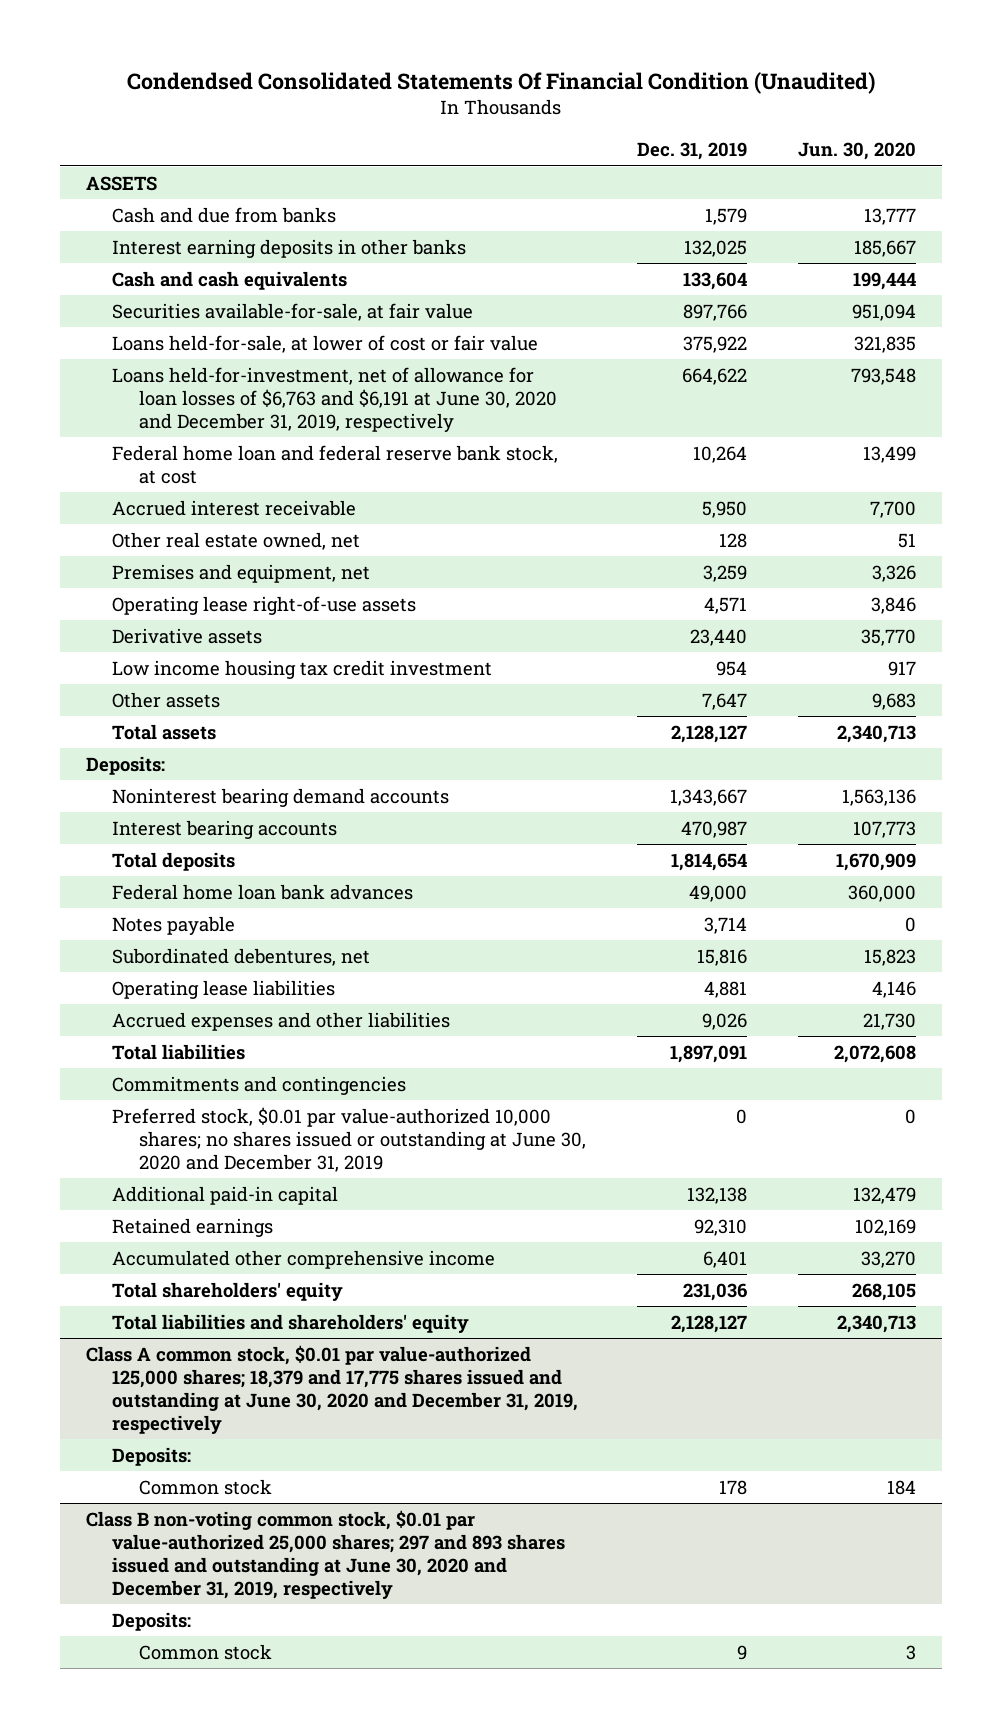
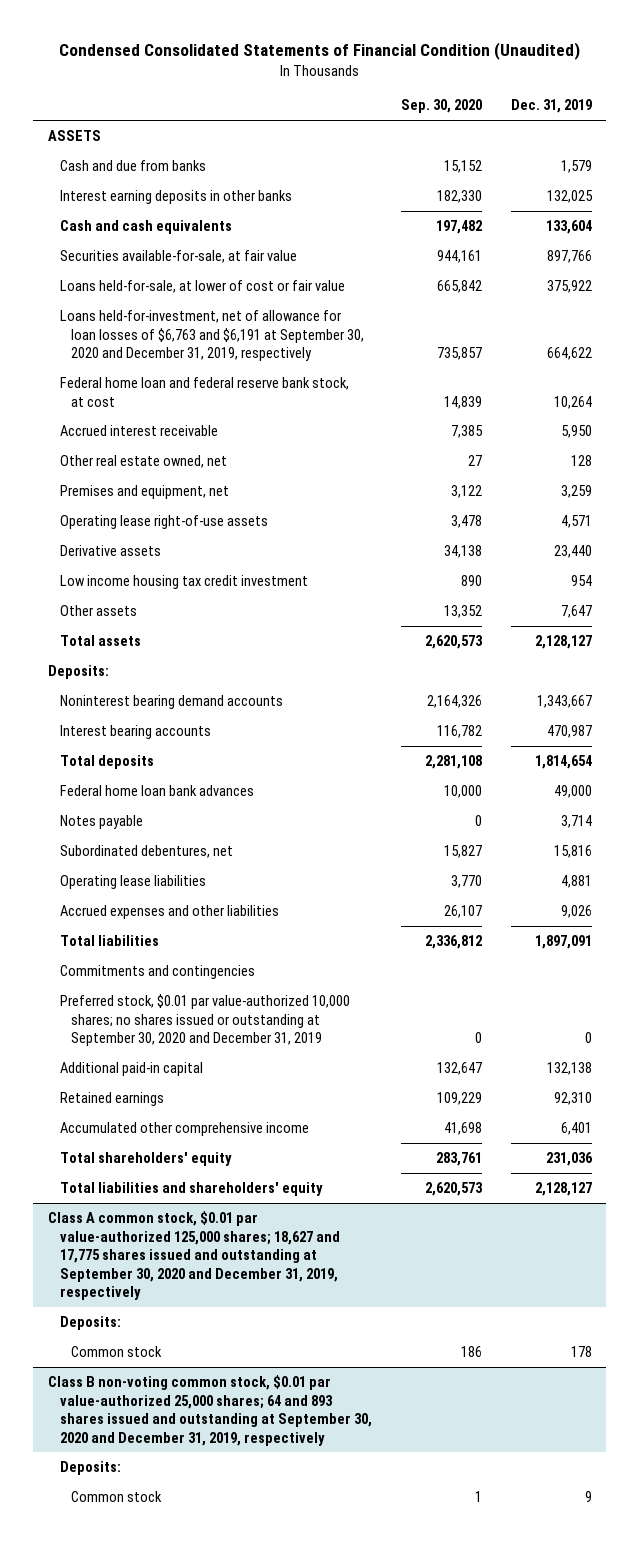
[127,72,876,95] Condendsed Consolidated Statements Of Financial Condition (Unaudited) -> [58,41,580,60] Condensed Consolidated Statements of Financial Condition (Unaudited)
[798,142,917,161] Jun. 30, 2020 -> none
none -> [400,99,482,114] Sep. 30, 2020
[112,366,557,432] Loans held-for-investment, net of allowance for loan losses of $6,763 and $6,191 at June 30, 2020 and December 31, 2019, respectively -> [59,309,365,362] Loans held-for-investment, net of allowance for loan losses of $6,763 and $6,191 at September 30, 2020 and December 31, 2019, respectively
[112,1106,586,1172] Preferred stock, $0.01 par value-authorized 10,000 shares; no shares issued or outstanding at June 30, 2020 and December 31, 2019 -> [59,993,350,1047] Preferred stock, $0.01 par value-authorized 10,000 shares; no shares issued or outstanding at September 30, 2020 and December 31, 2019
[85,1344,579,1434] Class A common stock, $0.01 par value-authorized 125,000 shares; 18,379 and 17,775 shares issued and outstanding at June 30, 2020 and December 31, 2019, respectively -> [47,1210,340,1301] Class A common stock, $0.01 par value-authorized 125,000 shares; 18,627 and 17,775 shares issued and outstanding at September 30, 2020 and December 31, 2019, respectively
[85,1509,566,1599] Class B non-voting common stock, $0.01 par value-authorized 25,000 shares; 297 and 893 shares issued and outstanding at June 30, 2020 and December 31, 2019, respectively -> [47,1374,372,1446] Class B non-voting common stock, $0.01 par value-authorized 25,000 shares; 64 and 893 shares issued and outstanding at September 30, 2020 and December 31, 2019, respectively

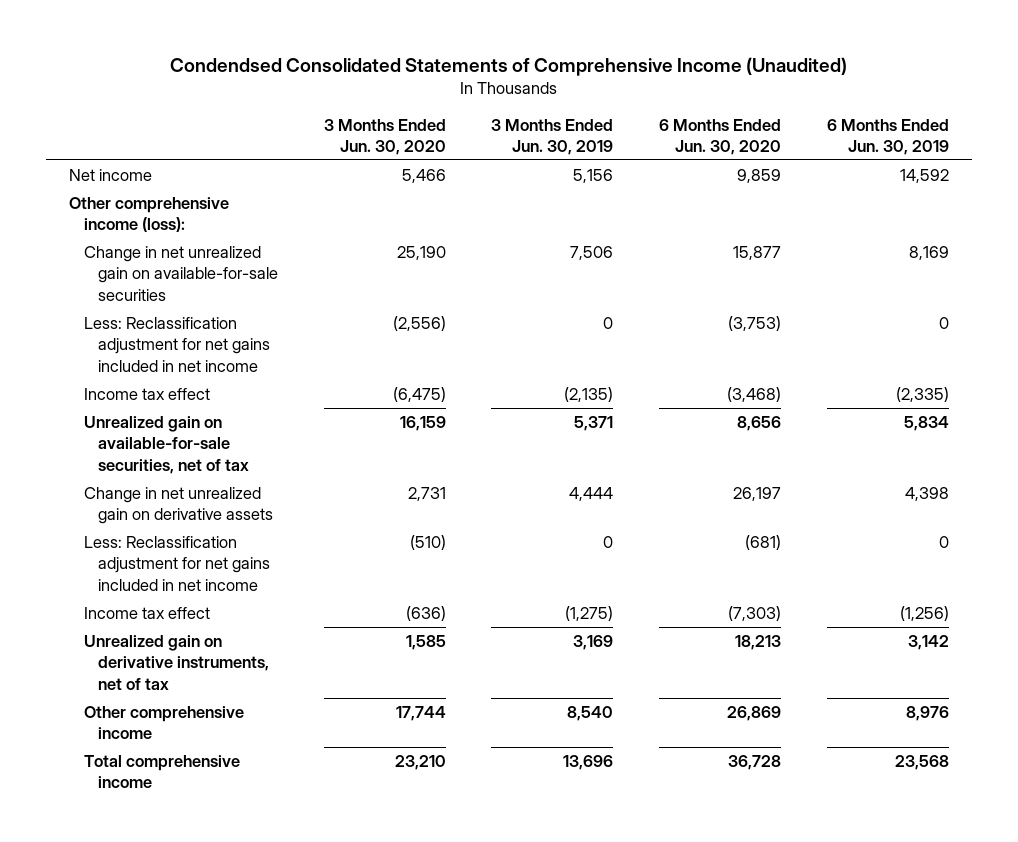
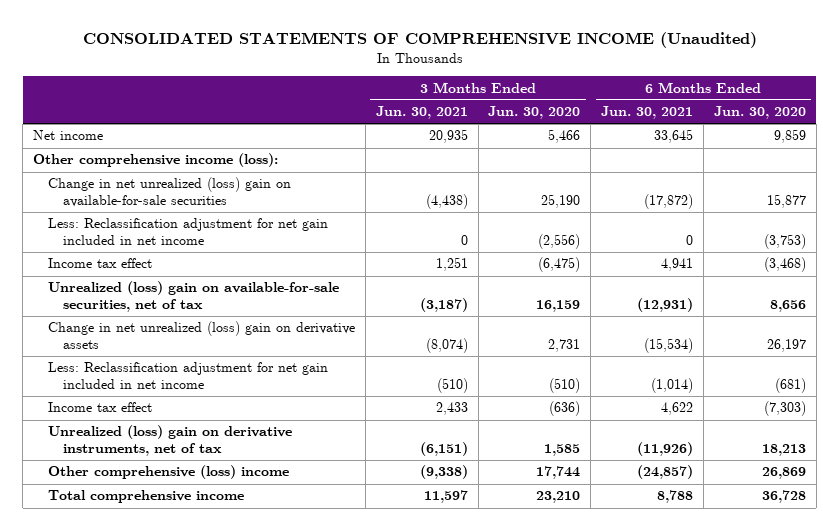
[169,56,847,76] Condendsed Consolidated Statements of Comprehensive Income (Unaudited) -> [82,32,757,49] CONSOLIDATED STATEMENTS OF COMPREHENSIVE INCOME (Unaudited)
[491,118,614,155] 3 Months Ended Jun. 30, 2019 -> none
[826,118,949,155] 6 Months Ended Jun. 30, 2019 -> none
none -> [375,106,468,120] Jun. 30, 2021
none -> [601,106,694,120] Jun. 30, 2021
[83,246,278,301] Change in net unrealized gain on available-for-sale securities -> [47,177,291,208] Change in net unrealized (loss) gain on available-for-sale securities
[83,317,270,372] Less: Reclassification adjustment for net gains included in net income -> [47,218,328,246] Less: Reclassification adjustment for net gain included in net income
[83,416,249,474] Unrealized gain on available-for-sale securities, net of tax -> [47,281,339,313] Unrealized (loss) gain on available-for-sale securities, net of tax
[83,487,273,525] Change in net unrealized gain on derivative assets -> [47,321,355,350] Change in net unrealized (loss) gain on derivative assets
[83,536,270,591] Less: Reclassification adjustment for net gains included in net income -> [47,362,328,390] Less: Reclassification adjustment for net gain included in net income
[83,635,269,690] Unrealized gain on derivative instruments, net of tax -> [47,425,292,457] Unrealized (loss) gain on derivative instruments, net of tax
[83,706,244,740] Other comprehensive income -> [47,465,289,480] Other comprehensive (loss) income

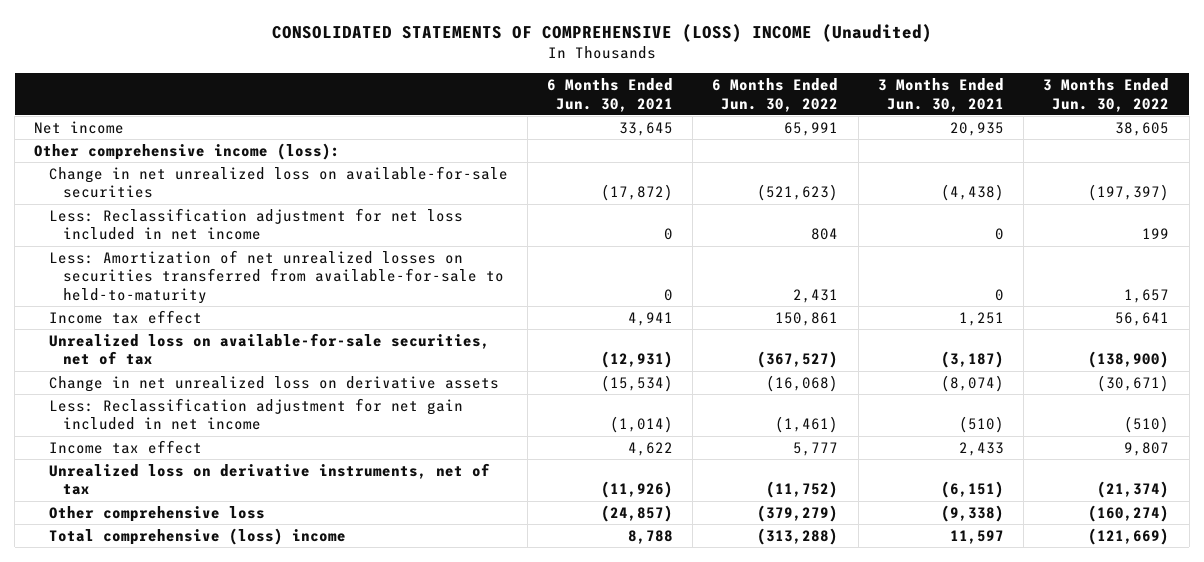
[82,32,757,49] CONSOLIDATED STATEMENTS OF COMPREHENSIVE INCOME (Unaudited) -> [271,23,932,42] CONSOLIDATED STATEMENTS OF COMPREHENSIVE (LOSS) INCOME (Unaudited)
[488,106,581,120] Jun. 30, 2020 -> none
[713,106,806,120] Jun. 30, 2020 -> none
none -> [712,77,839,112] 6 Months Ended Jun. 30, 2022
none -> [1043,77,1170,112] 3 Months Ended Jun. 30, 2022
[47,177,291,208] Change in net unrealized (loss) gain on available-for-sale securities -> [48,165,508,199] Change in net unrealized loss on available-for-sale securities
[47,218,328,246] Less: Reclassification adjustment for net gain included in net income -> [48,207,463,241] Less: Reclassification adjustment for net loss included in net income
none -> [48,249,504,304] Less: Amortization of net unrealized losses on securities transferred from available-for-sale to held-to-maturity
[47,281,339,313] Unrealized (loss) gain on available-for-sale securities, net of tax -> [48,332,490,366] Unrealized loss on available-for-sale securities, net of tax
[47,321,355,350] Change in net unrealized (loss) gain on derivative assets -> [48,375,499,392] Change in net unrealized loss on derivative assets
[47,425,292,457] Unrealized (loss) gain on derivative instruments, net of tax -> [48,462,490,496] Unrealized loss on derivative instruments, net of tax
[47,465,289,480] Other comprehensive (loss) income -> [48,505,265,522] Other comprehensive loss
[47,490,244,504] Total comprehensive income -> [48,527,346,545] Total comprehensive (loss) income

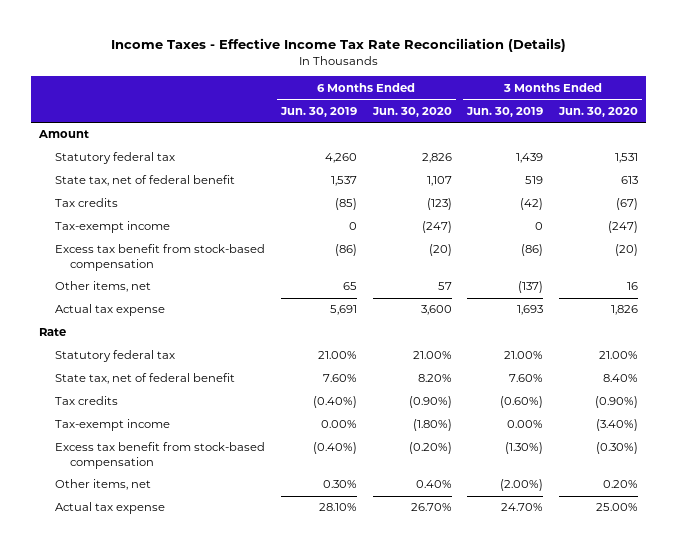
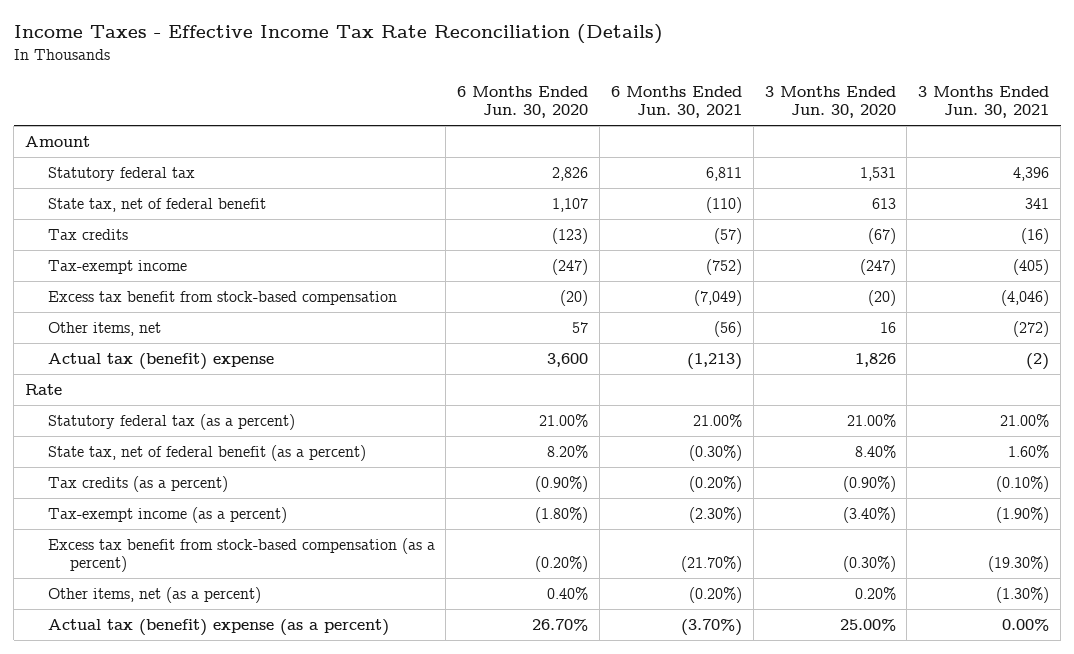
[279,106,357,117] Jun. 30, 2019 -> none
[466,106,544,117] Jun. 30, 2019 -> none
none -> [610,85,742,119] 6 Months Ended Jun. 30, 2021
none -> [918,85,1050,119] 3 Months Ended Jun. 30, 2021
[54,304,165,317] Actual tax expense -> [47,352,274,370] Actual tax (benefit) expense
[54,350,175,363] Statutory federal tax -> [47,413,295,430] Statutory federal tax (as a percent)
[54,373,235,385] State tax, net of federal benefit -> [47,444,366,461] State tax, net of federal benefit (as a percent)
[54,396,118,406] Tax credits -> [47,475,228,492] Tax credits (as a percent)
[54,419,170,432] Tax-exempt income -> [47,506,287,523] Tax-exempt income (as a percent)
[54,442,265,469] Excess tax benefit from stock-based compensation -> [47,537,435,573] Excess tax benefit from stock-based compensation (as a percent)
[54,479,151,491] Other items, net -> [47,586,261,603] Other items, net (as a percent)
[54,502,165,515] Actual tax expense -> [47,618,389,636] Actual tax (benefit) expense (as a percent)

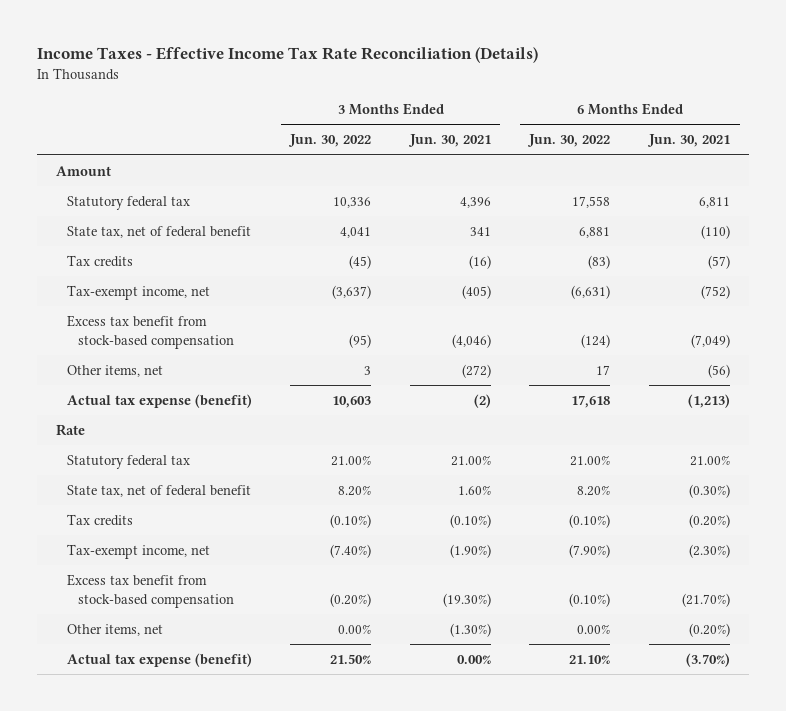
[457,85,589,119] 6 Months Ended Jun. 30, 2020 -> none
[764,85,896,119] 3 Months Ended Jun. 30, 2020 -> none
none -> [288,134,372,148] Jun. 30, 2022
none -> [527,134,611,148] Jun. 30, 2022
[47,259,187,274] Tax-exempt income -> [66,285,210,301] Tax-exempt income, net
[47,352,274,370] Actual tax (benefit) expense -> [66,394,252,409] Actual tax expense (benefit)
[47,413,295,430] Statutory federal tax (as a percent) -> [66,455,190,470] Statutory federal tax
[47,444,366,461] State tax, net of federal benefit (as a percent) -> [66,485,251,498] State tax, net of federal benefit
[47,475,228,492] Tax credits (as a percent) -> [66,514,133,527] Tax credits
[47,506,287,523] Tax-exempt income (as a percent) -> [66,544,210,560] Tax-exempt income, net
[47,537,435,573] Excess tax benefit from stock-based compensation (as a percent) -> [66,574,234,608] Excess tax benefit from stock-based compensation
[47,586,261,603] Other items, net (as a percent) -> [66,624,163,637] Other items, net
[47,618,389,636] Actual tax (benefit) expense (as a percent) -> [66,653,252,668] Actual tax expense (benefit)

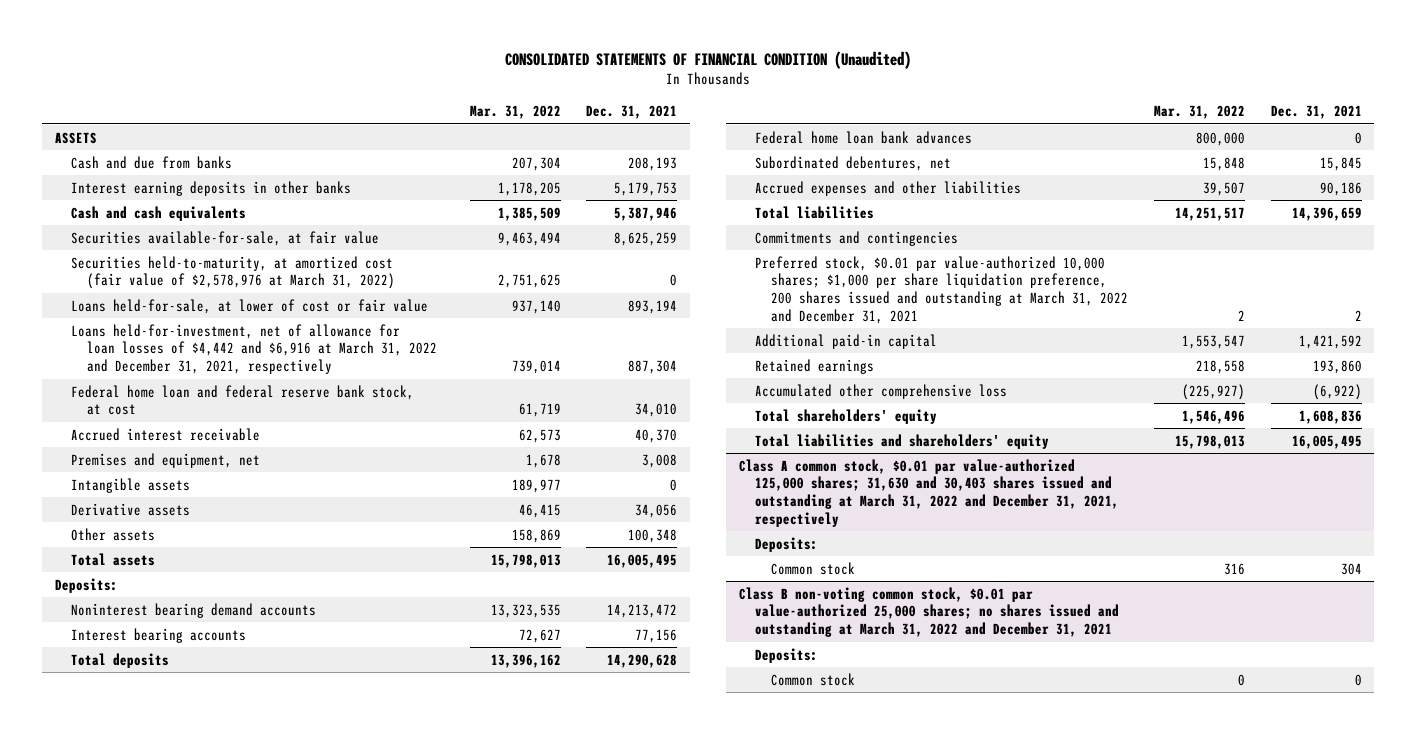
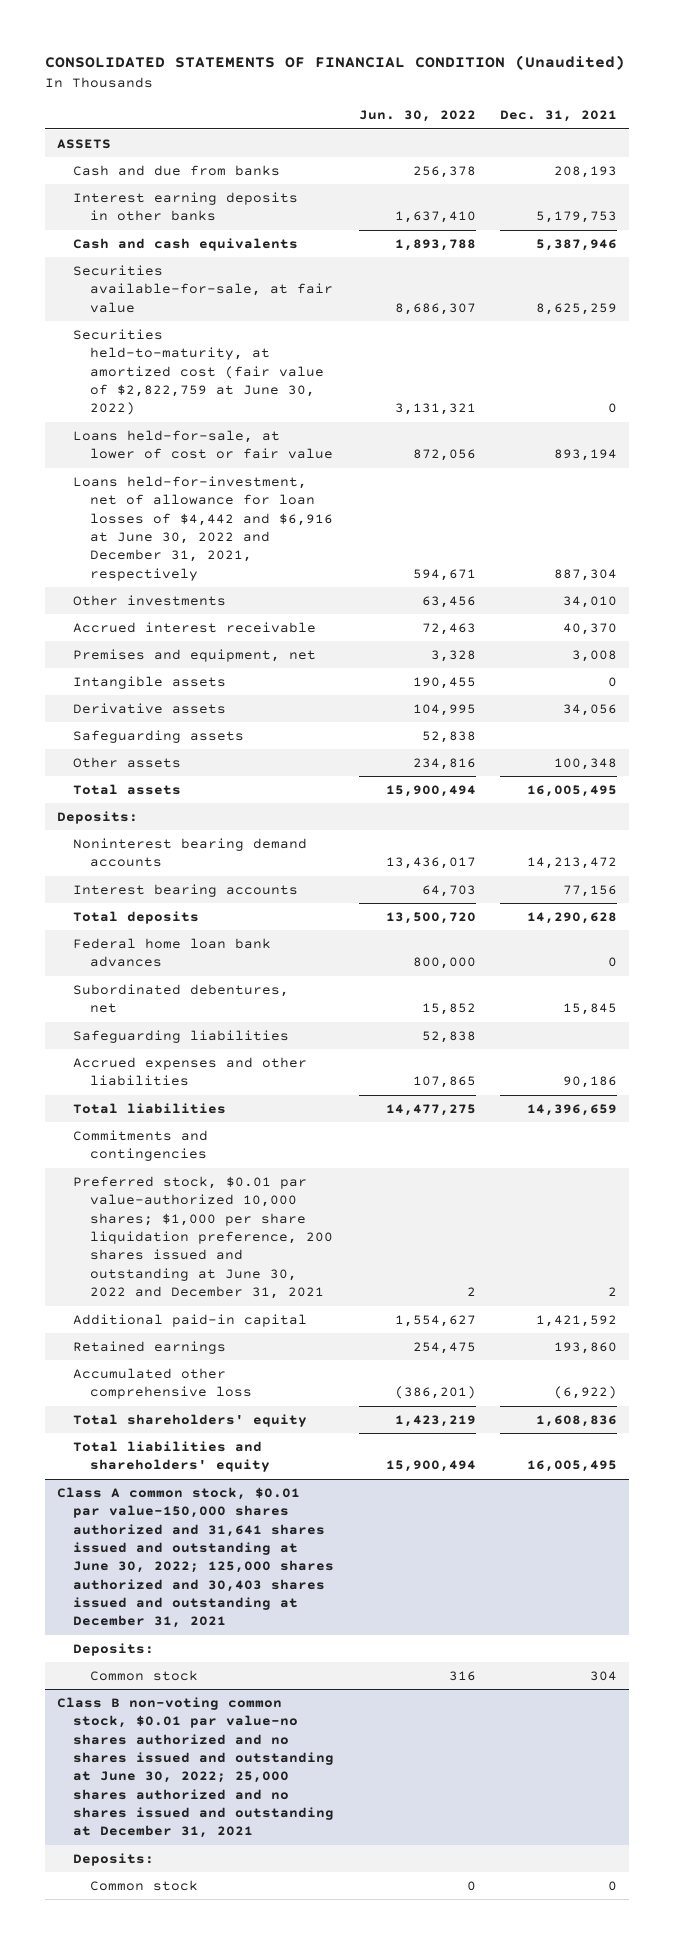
[469,105,561,120] Mar. 31, 2022 -> none
none -> [358,110,476,123] Jun. 30, 2022
[70,255,395,290] Securities held-to-maturity, at amortized cost (fair value of $2,578,976 at March 31, 2022) -> [73,328,324,416] Securities held-to-maturity, at amortized cost (fair value of $2,822,759 at June 30, 2022)
[70,323,437,375] Loans held-for-investment, net of allowance for loan losses of $4,442 and $6,916 at March 31, 2022 and December 31, 2021, respectively -> [73,475,333,581] Loans held-for-investment, net of allowance for loan losses of $4,442 and $6,916 at June 30, 2022 and December 31, 2021, respectively
[70,384,414,416] Federal home loan and federal reserve bank stock, at cost -> [73,594,227,606] Other investments
none -> [73,729,245,743] Safeguarding assets
none -> [73,1029,290,1043] Safeguarding liabilities
[755,255,1129,325] Preferred stock, $0.01 par value-authorized 10,000 shares; $1,000 per share liquidation preference, 200 shares issued and outstanding at March 31, 2022 and December 31, 2021 -> [73,1175,333,1300] Preferred stock, $0.01 par value-authorized 10,000 shares; $1,000 per share liquidation preference, 200 shares issued and outstanding at June 30, 2022 and December 31, 2021
[739,458,1120,528] Class A common stock, $0.01 par value-authorized 125,000 shares; 31,630 and 30,403 shares issued and outstanding at March 31, 2022 and December 31, 2021, respectively -> [57,1486,335,1629] Class A common stock, $0.01 par value-150,000 shares authorized and 31,641 shares issued and outstanding at June 30, 2022; 125,000 shares authorized and 30,403 shares issued and outstanding at December 31, 2021
[739,586,1120,638] Class B non-voting common stock, $0.01 par value-authorized 25,000 shares; no shares issued and outstanding at March 31, 2022 and December 31, 2021 -> [57,1696,335,1839] Class B non-voting common stock, $0.01 par value-no shares authorized and no shares issued and outstanding at June 30, 2022; 25,000 shares authorized and no shares issued and outstanding at December 31, 2021

